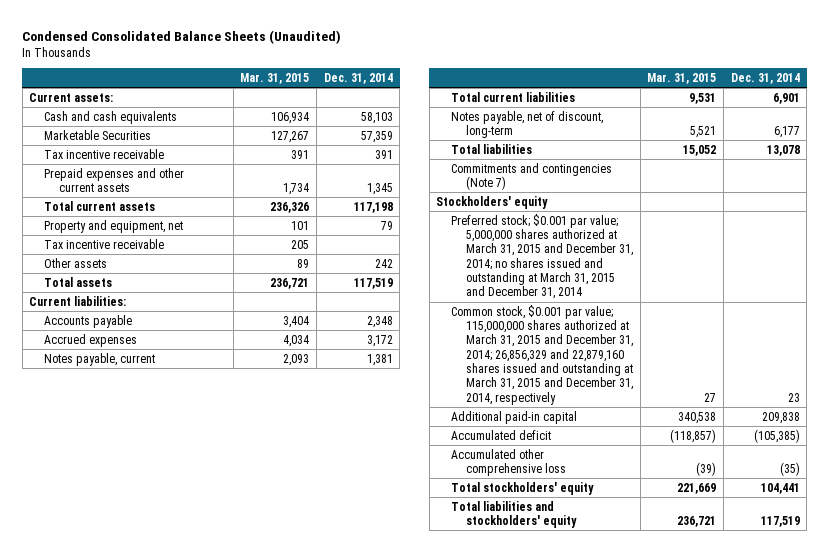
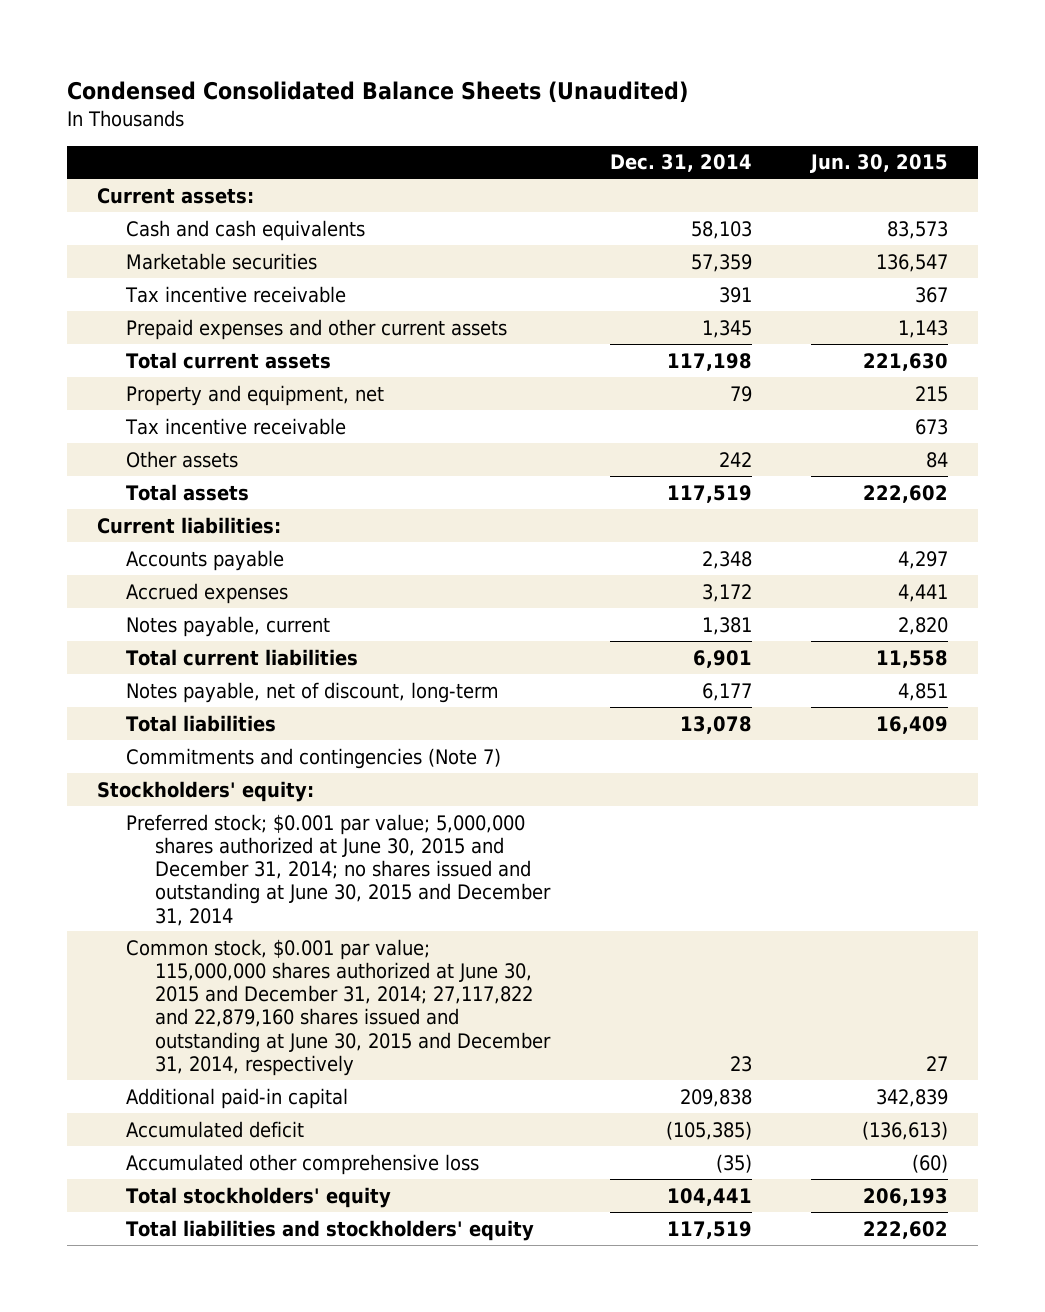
[240,72,310,84] Mar. 31, 2015 -> none
none -> [810,154,949,174] Jun. 30, 2015
[44,129,152,140] Marketable Securities -> [126,252,318,270] Marketable securities
[436,195,549,209] Stockholders' equity -> [97,780,315,802] Stockholders' equity:
[451,213,634,300] Preferred stock; $0.001 par value; 5,000,000 shares authorized at March 31, 2015 and December 31, 2014; no shares issued and outstanding at March 31, 2015 and December 31, 2014 -> [126,813,551,926] Preferred stock; $0.001 par value; 5,000,000 shares authorized at June 30, 2015 and December 31, 2014; no shares issued and outstanding at June 30, 2015 and December 31, 2014
[451,304,634,405] Common stock, $0.001 par value; 115,000,000 shares authorized at March 31, 2015 and December 31, 2014; 26,856,329 and 22,879,160 shares issued and outstanding at March 31, 2015 and December 31, 2014, respectively -> [126,938,551,1076] Common stock, $0.001 par value; 115,000,000 shares authorized at June 30, 2015 and December 31, 2014; 27,117,822 and 22,879,160 shares issued and outstanding at June 30, 2015 and December 31, 2014, respectively

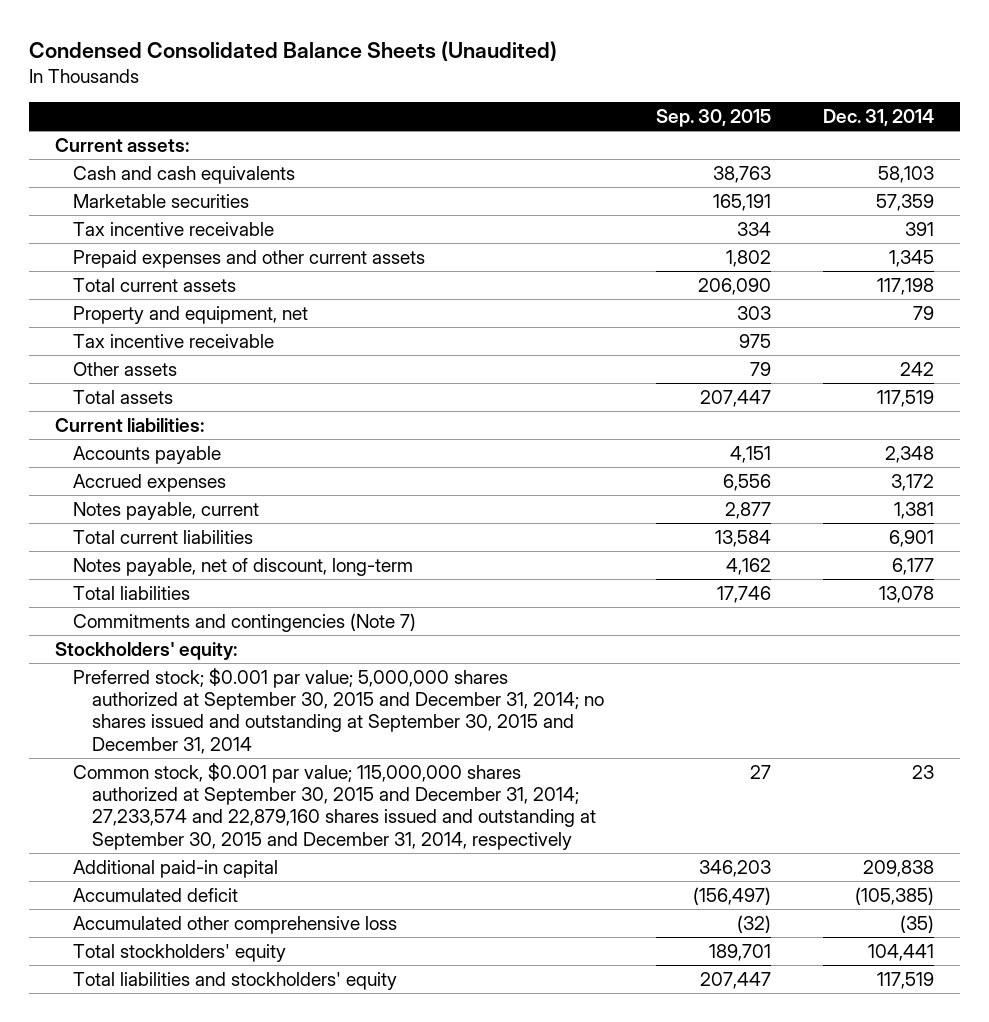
[810,154,949,174] Jun. 30, 2015 -> none
none -> [656,109,772,128] Sep. 30, 2015
[126,813,551,926] Preferred stock; $0.001 par value; 5,000,000 shares authorized at June 30, 2015 and December 31, 2014; no shares issued and outstanding at June 30, 2015 and December 31, 2014 -> [73,667,605,754] Preferred stock; $0.001 par value; 5,000,000 shares authorized at September 30, 2015 and December 31, 2014; no shares issued and outstanding at September 30, 2015 and December 31, 2014
[126,938,551,1076] Common stock, $0.001 par value; 115,000,000 shares authorized at June 30, 2015 and December 31, 2014; 27,117,822 and 22,879,160 shares issued and outstanding at June 30, 2015 and December 31, 2014, respectively -> [73,762,597,850] Common stock, $0.001 par value; 115,000,000 shares authorized at September 30, 2015 and December 31, 2014; 27,233,574 and 22,879,160 shares issued and outstanding at September 30, 2015 and December 31, 2014, respectively

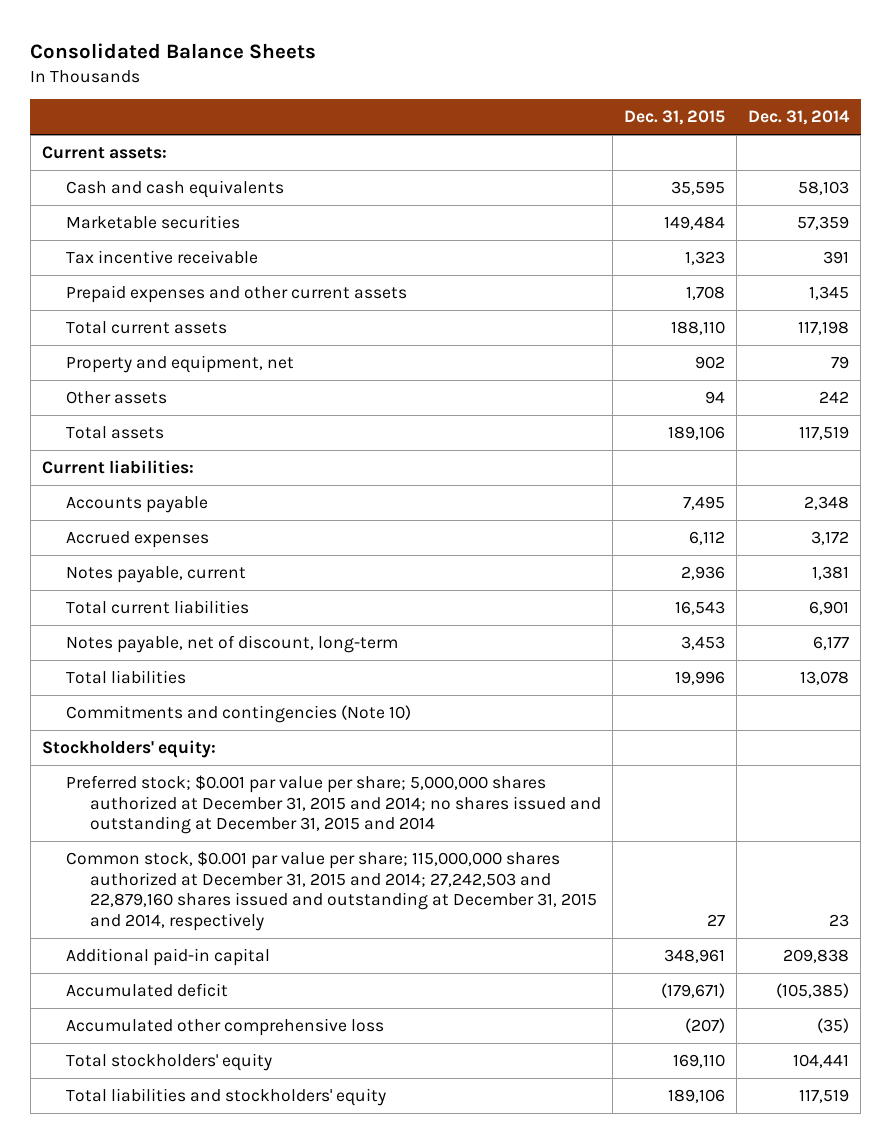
[28,40,557,61] Condensed Consolidated Balance Sheets (Unaudited) -> [30,42,317,59] Consolidated Balance Sheets
[656,109,772,128] Sep. 30, 2015 -> none
none -> [624,110,726,126] Dec. 31, 2015
[73,333,275,348] Tax incentive receivable -> none
[73,612,417,632] Commitments and contingencies (Note 7) -> [66,704,412,723] Commitments and contingencies (Note 10)
[73,667,605,754] Preferred stock; $0.001 par value; 5,000,000 shares authorized at September 30, 2015 and December 31, 2014; no shares issued and outstanding at September 30, 2015 and December 31, 2014 -> [66,774,602,835] Preferred stock; $0.001 par value per share; 5,000,000 shares authorized at December 31, 2015 and 2014; no shares issued and outstanding at December 31, 2015 and 2014
[73,762,597,850] Common stock, $0.001 par value; 115,000,000 shares authorized at September 30, 2015 and December 31, 2014; 27,233,574 and 22,879,160 shares issued and outstanding at September 30, 2015 and December 31, 2014, respectively -> [66,850,598,932] Common stock, $0.001 par value per share; 115,000,000 shares authorized at December 31, 2015 and 2014; 27,242,503 and 22,879,160 shares issued and outstanding at December 31, 2015 and 2014, respectively

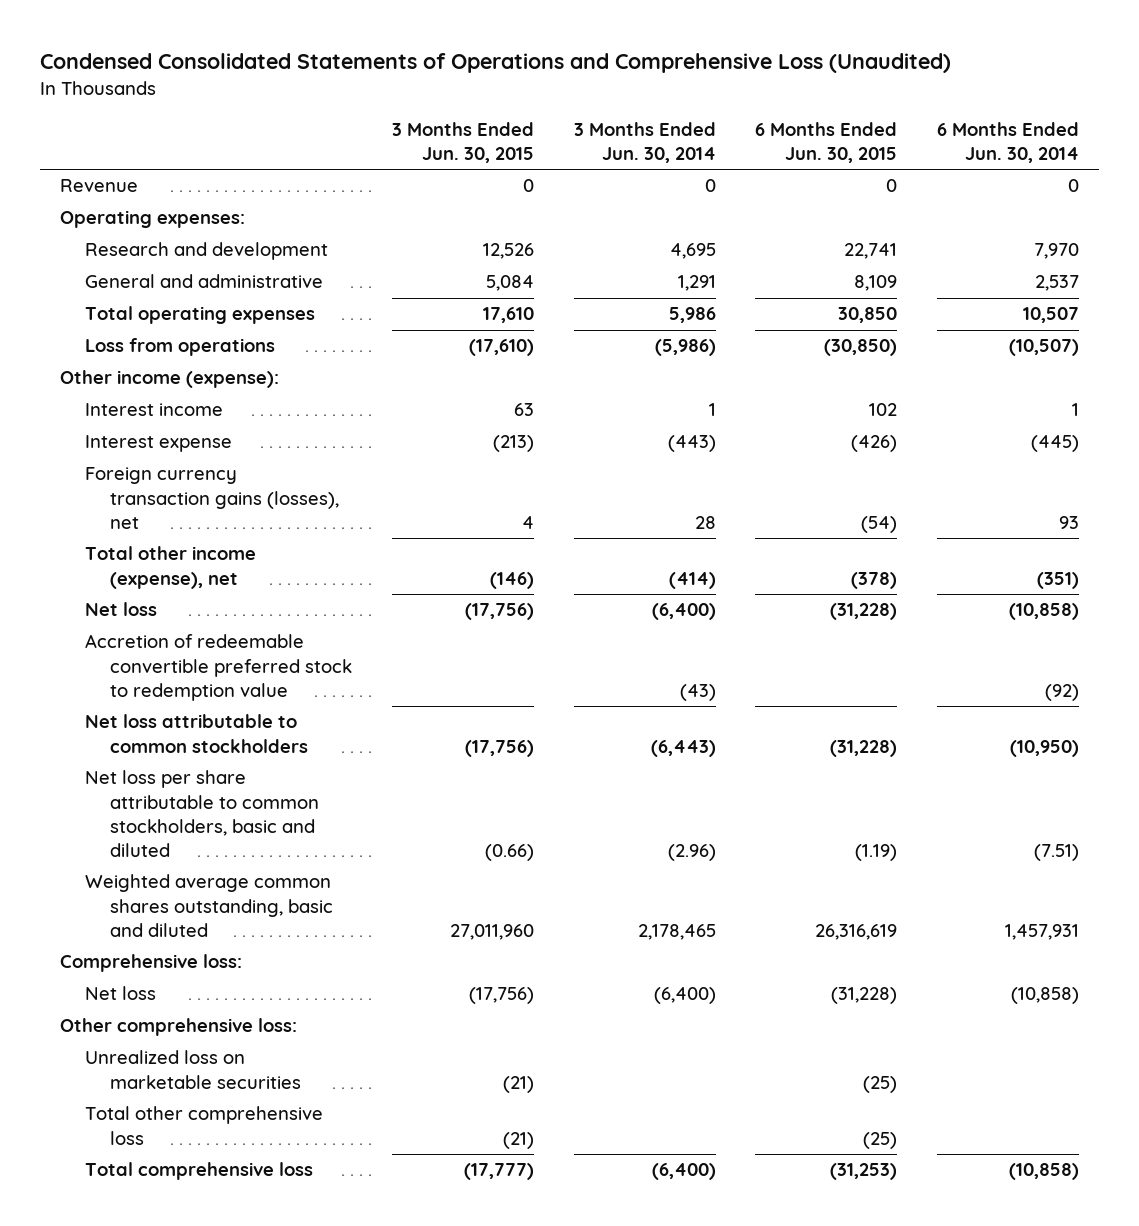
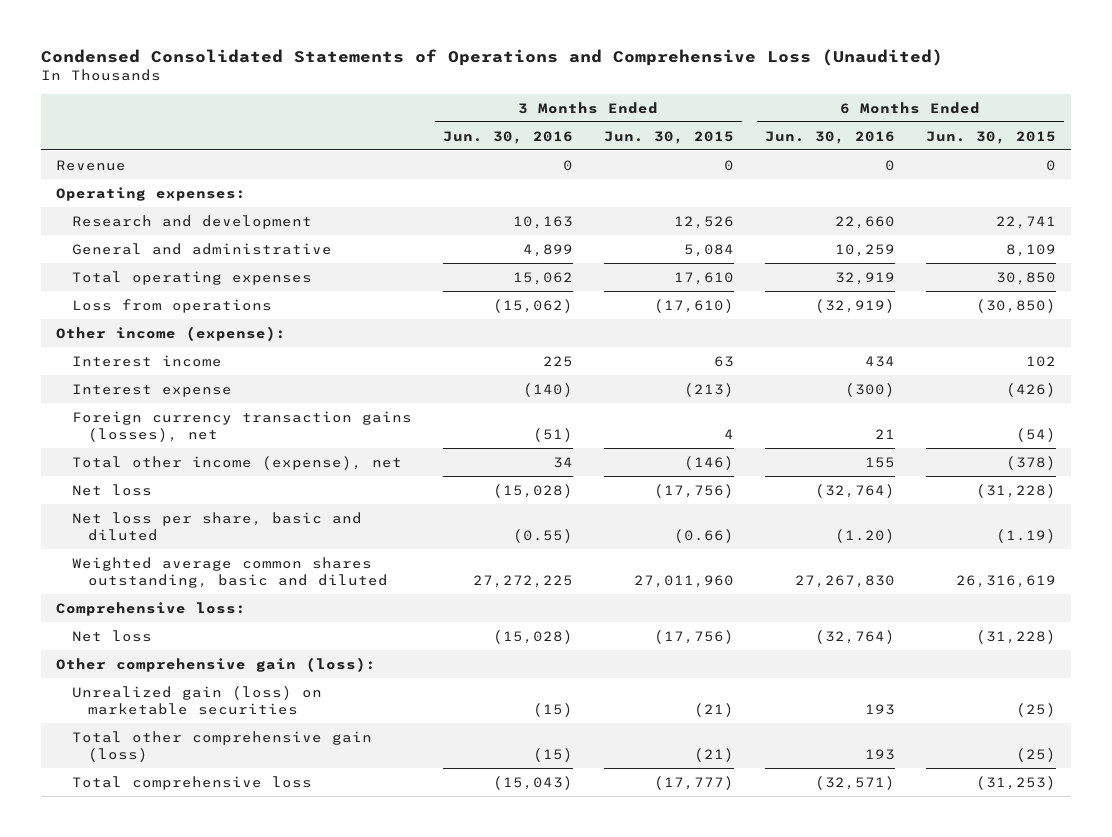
[573,121,716,164] 3 Months Ended Jun. 30, 2014 -> none
[936,121,1079,164] 6 Months Ended Jun. 30, 2014 -> none
none -> [442,130,573,144] Jun. 30, 2016
none -> [764,130,895,144] Jun. 30, 2016
[85,634,353,701] Accretion of redeemable convertible preferred stock to redemption value -> none
[85,714,309,753] Net loss attributable to common stockholders -> none
[85,770,320,857] Net loss per share attributable to common stockholders, basic and diluted -> [71,511,362,541] Net loss per share, basic and diluted
[60,1018,298,1037] Other comprehensive loss: -> [56,656,377,672] Other comprehensive gain (loss):
[85,1050,302,1089] Unrealized loss on marketable securities -> [71,685,322,715] Unrealized gain (loss) on marketable securities
[85,1106,324,1145] Total other comprehensive loss -> [71,730,372,762] Total other comprehensive gain (loss)

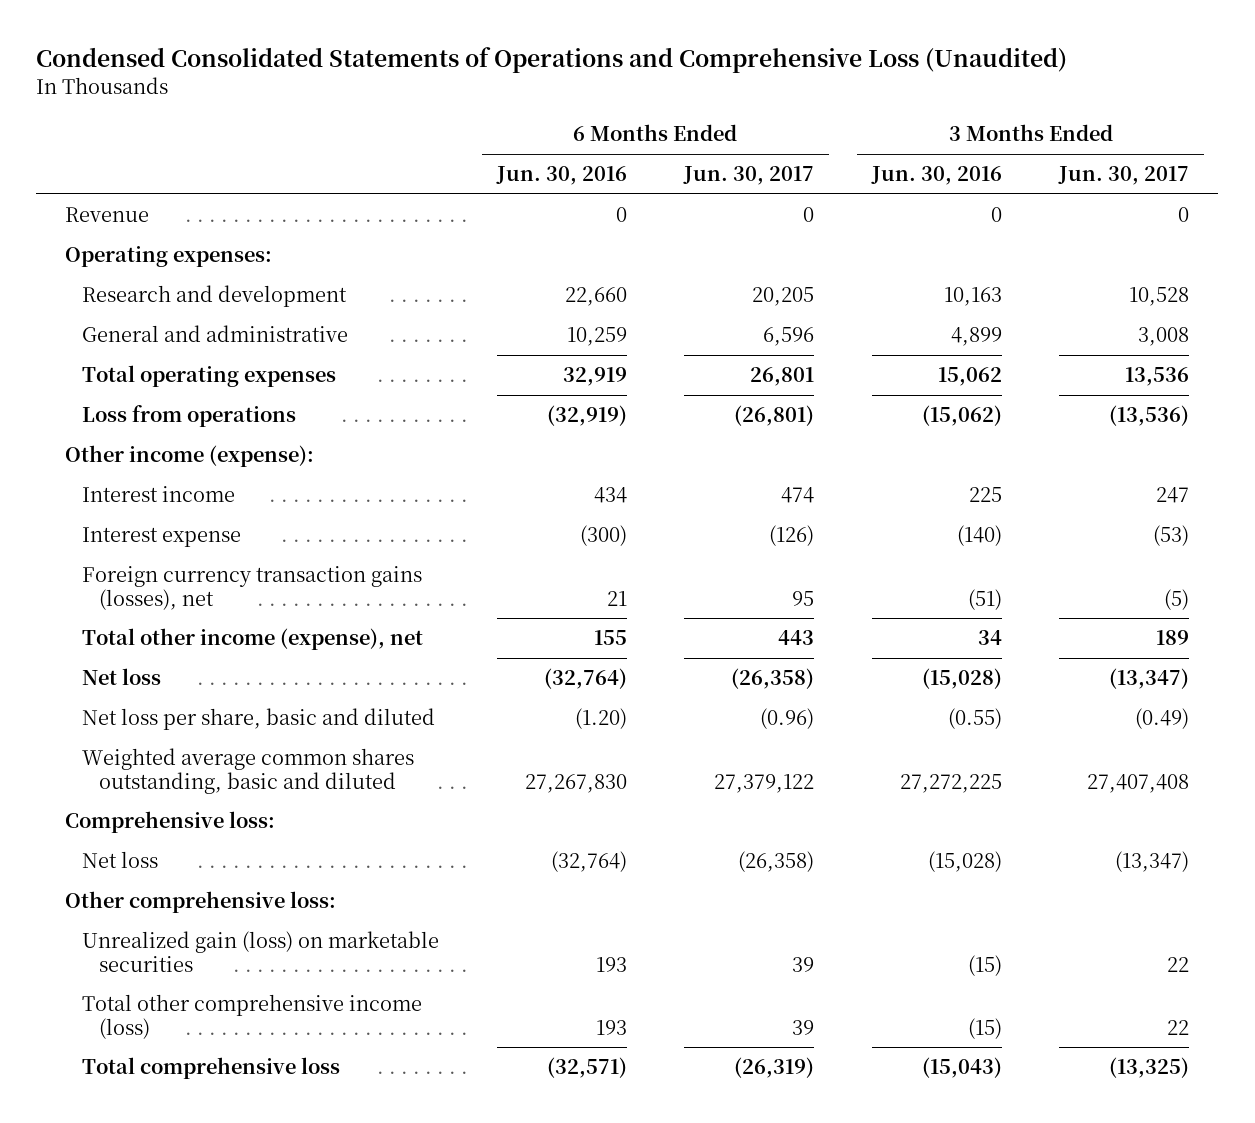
[603,130,734,144] Jun. 30, 2015 -> none
[925,130,1056,144] Jun. 30, 2015 -> none
none -> [683,166,815,186] Jun. 30, 2017
none -> [1058,166,1190,186] Jun. 30, 2017
[56,656,377,672] Other comprehensive gain (loss): -> [65,891,337,914] Other comprehensive loss:
[71,730,372,762] Total other comprehensive gain (loss) -> [82,994,423,1039] Total other comprehensive income (loss)

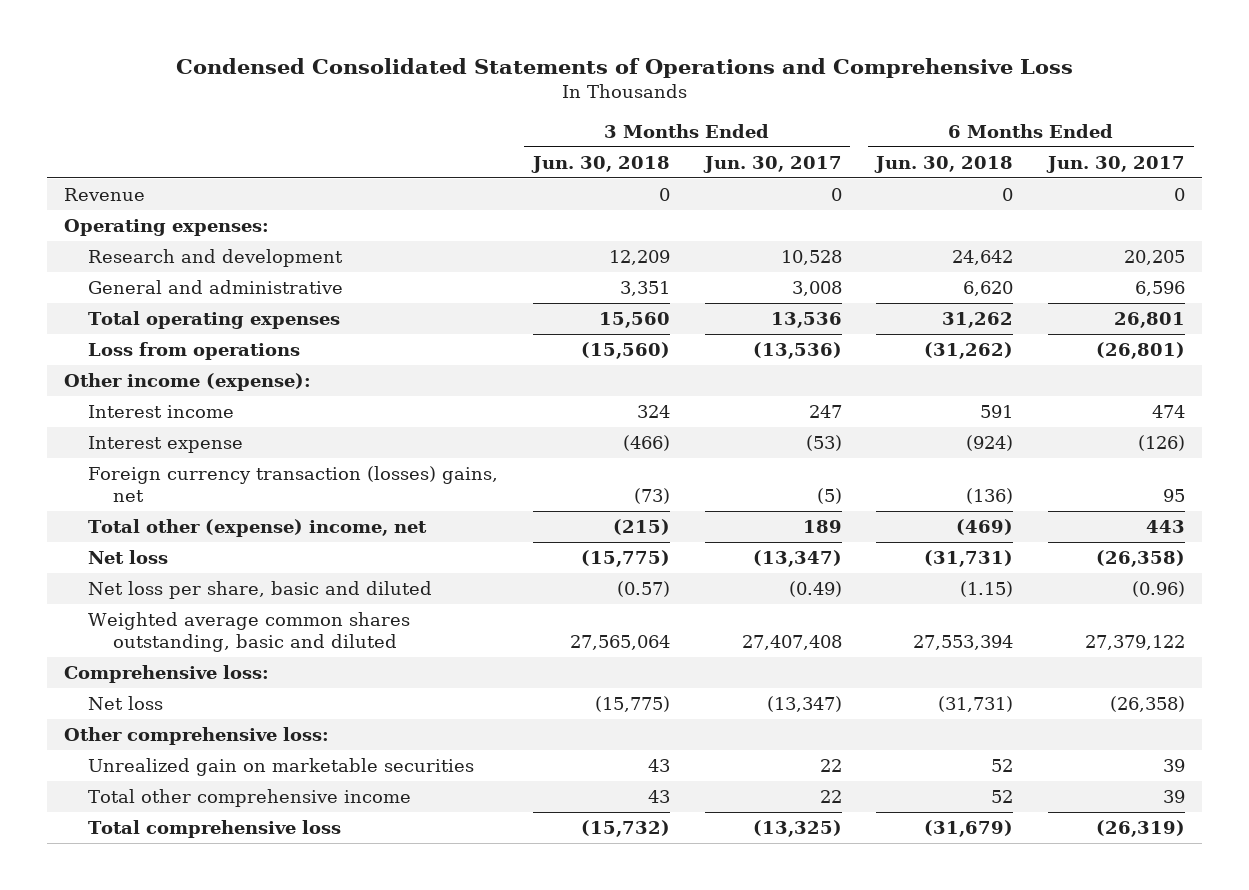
[36,47,1068,74] Condensed Consolidated Statements of Operations and Comprehensive Loss (Unaudited) -> [175,58,1073,79] Condensed Consolidated Statements of Operations and Comprehensive Loss
[495,166,627,186] Jun. 30, 2016 -> none
[870,166,1002,186] Jun. 30, 2016 -> none
none -> [531,155,671,173] Jun. 30, 2018
none -> [874,155,1014,173] Jun. 30, 2018
[82,566,423,610] Foreign currency transaction gains (losses), net -> [88,465,499,503] Foreign currency transaction (losses) gains, net
[82,628,424,651] Total other income (expense), net -> [88,518,428,537] Total other (expense) income, net
[82,931,440,972] Unrealized gain (loss) on marketable securities -> [88,757,475,776] Unrealized gain on marketable securities
[82,994,423,1039] Total other comprehensive income (loss) -> [88,788,412,807] Total other comprehensive income

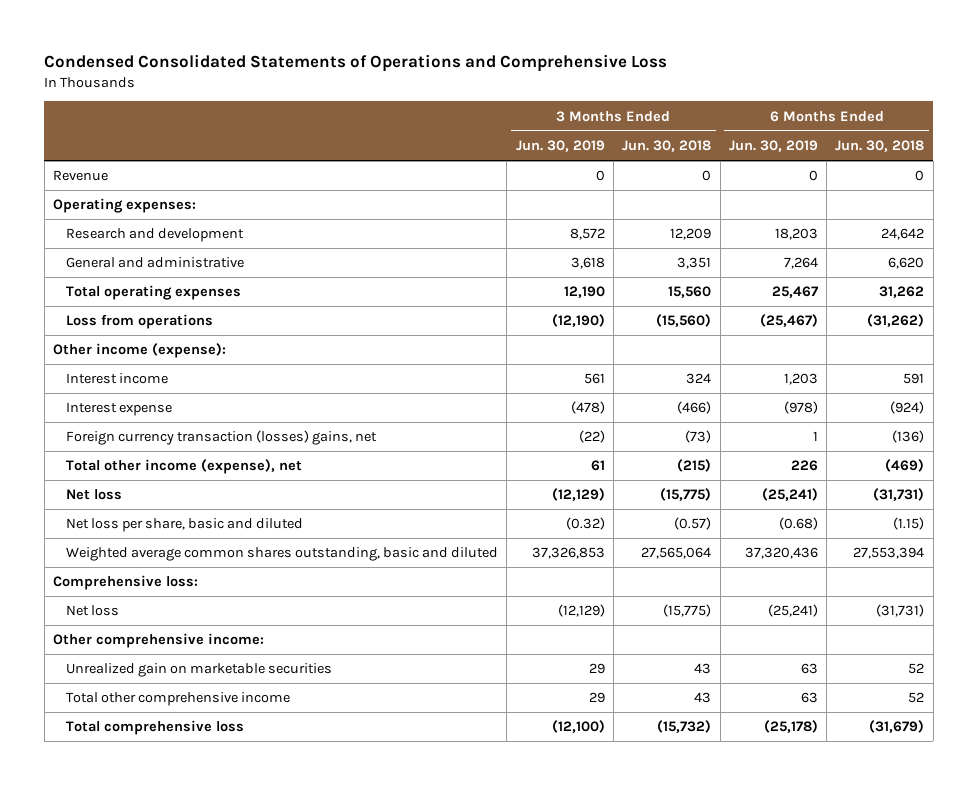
[702,155,842,173] Jun. 30, 2017 -> none
[1046,155,1186,173] Jun. 30, 2017 -> none
none -> [515,140,605,153] Jun. 30, 2019
none -> [728,140,818,153] Jun. 30, 2019
[88,518,428,537] Total other (expense) income, net -> [66,459,303,475] Total other income (expense), net
[64,726,330,745] Other comprehensive loss: -> [52,633,264,649] Other comprehensive income:

